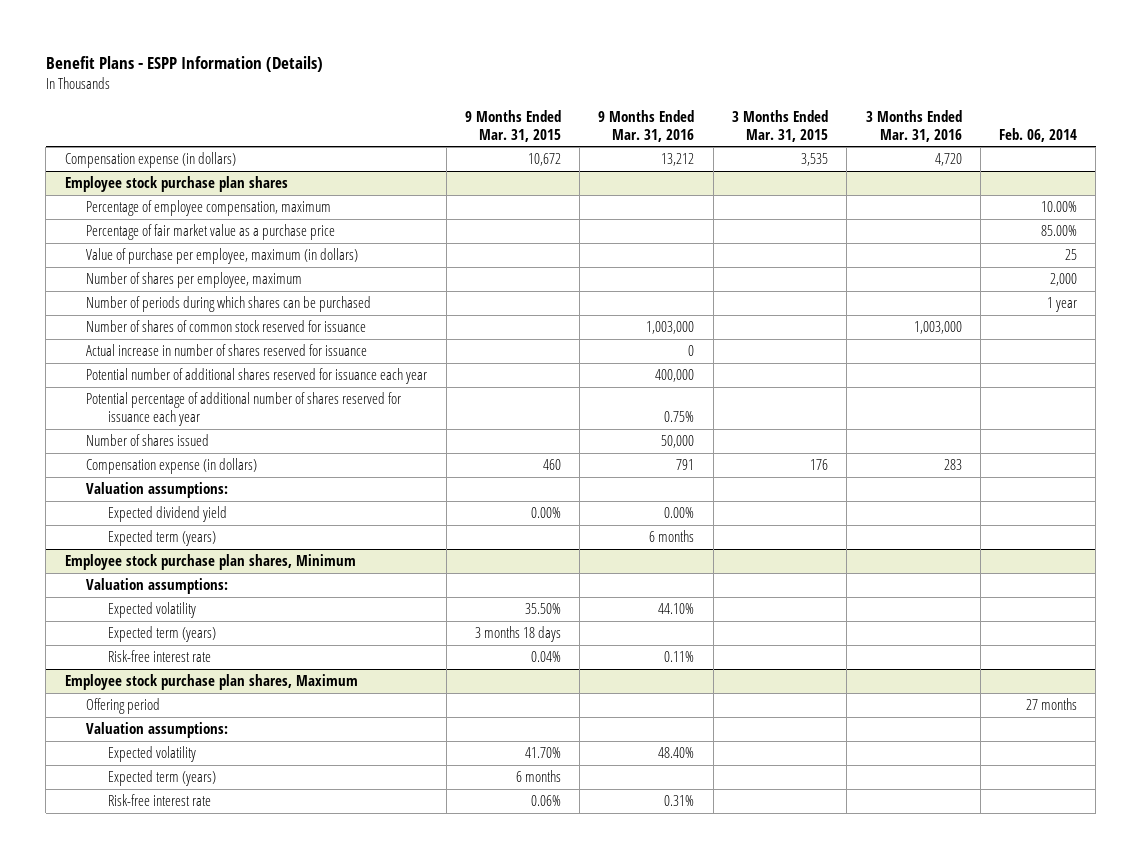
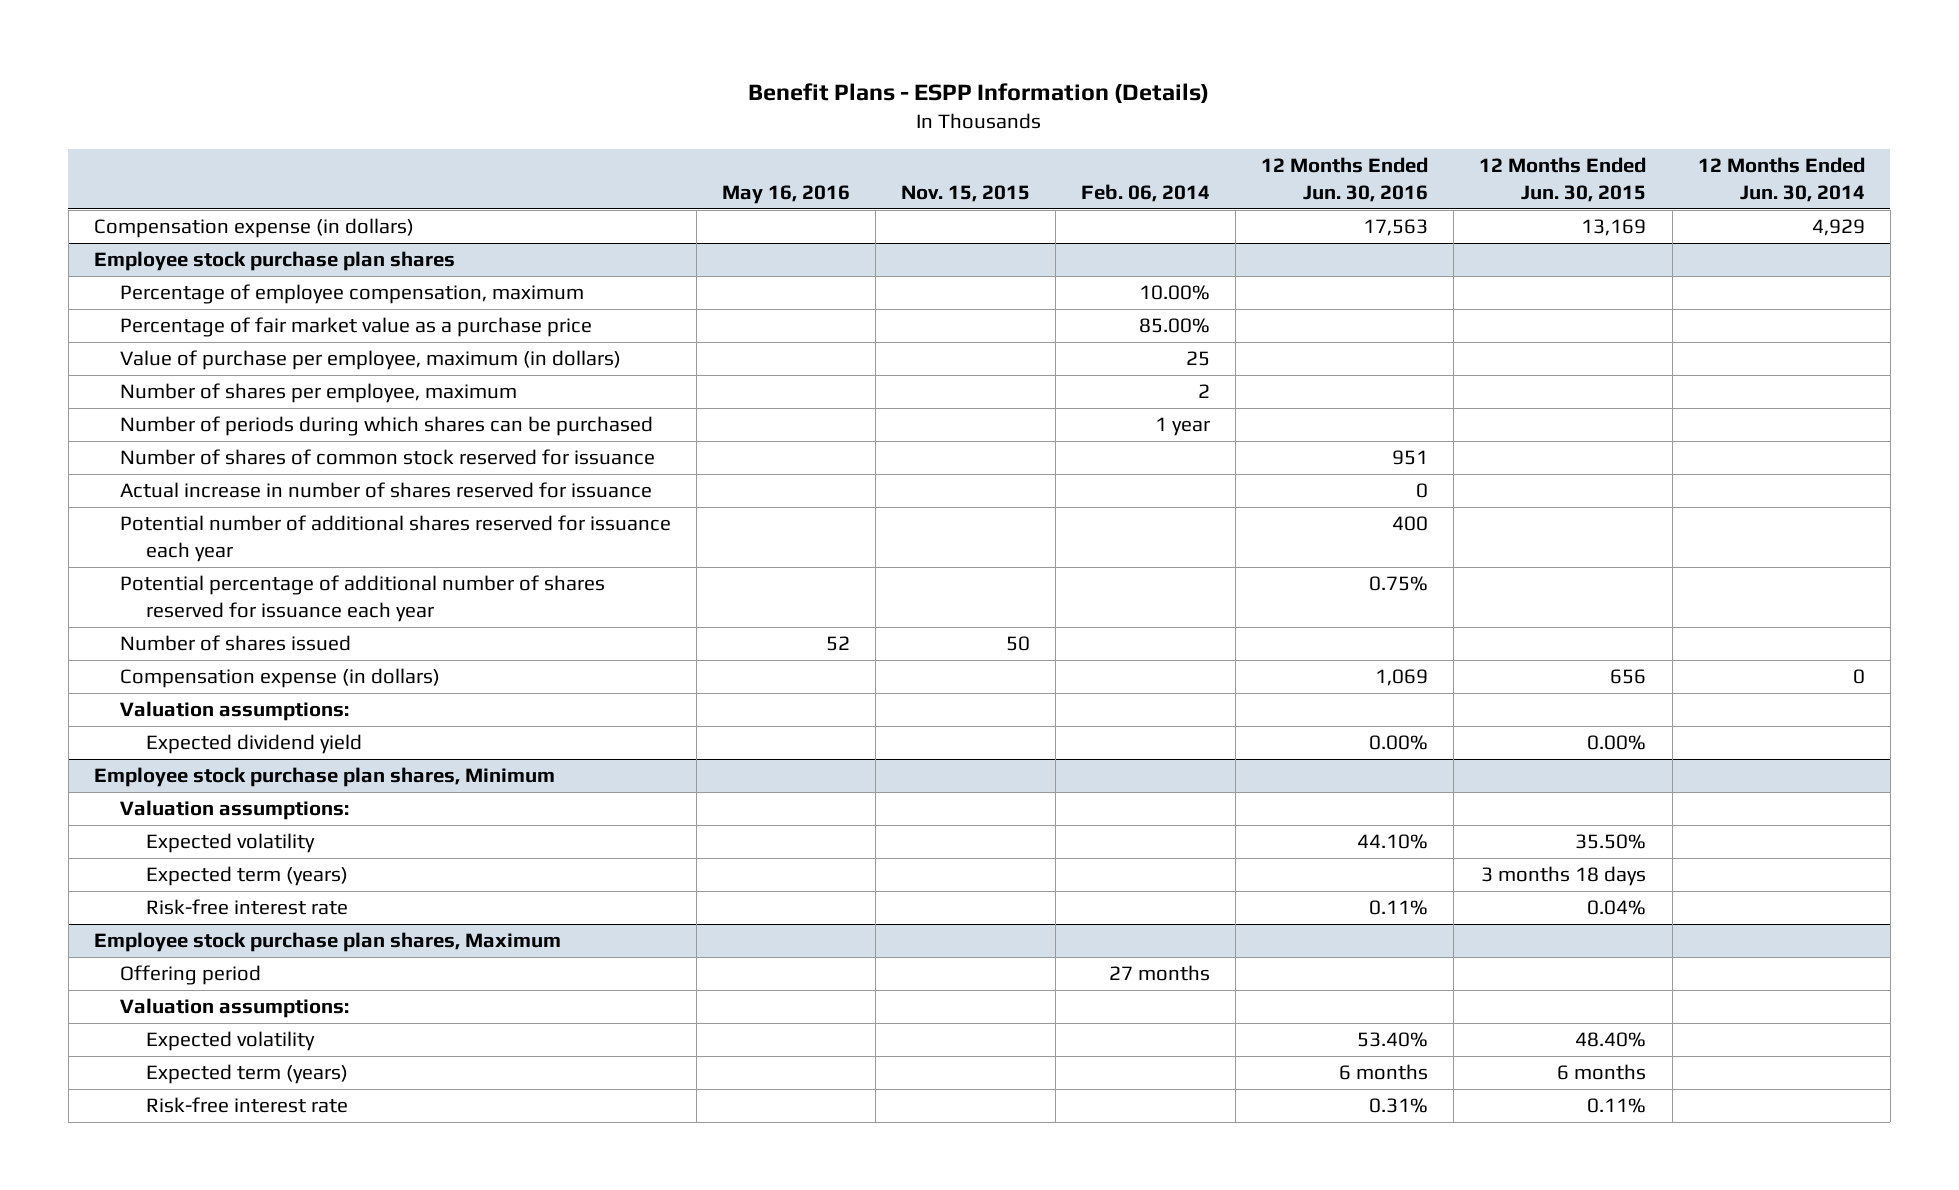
[464,109,561,142] 9 Months Ended Mar. 31, 2015 -> none
[598,109,695,142] 9 Months Ended Mar. 31, 2016 -> none
[731,109,828,142] 3 Months Ended Mar. 31, 2015 -> none
[865,109,962,142] 3 Months Ended Mar. 31, 2016 -> none
none -> [722,184,851,204] May 16, 2016
none -> [901,184,1031,202] Nov. 15, 2015
none -> [1261,157,1429,202] 12 Months Ended Jun. 30, 2016
none -> [1479,157,1647,202] 12 Months Ended Jun. 30, 2015
none -> [1697,157,1865,202] 12 Months Ended Jun. 30, 2014
[1050,273,1078,287] 2,000 -> [1198,384,1211,399] 2
[107,530,216,547] Expected term (years) -> none

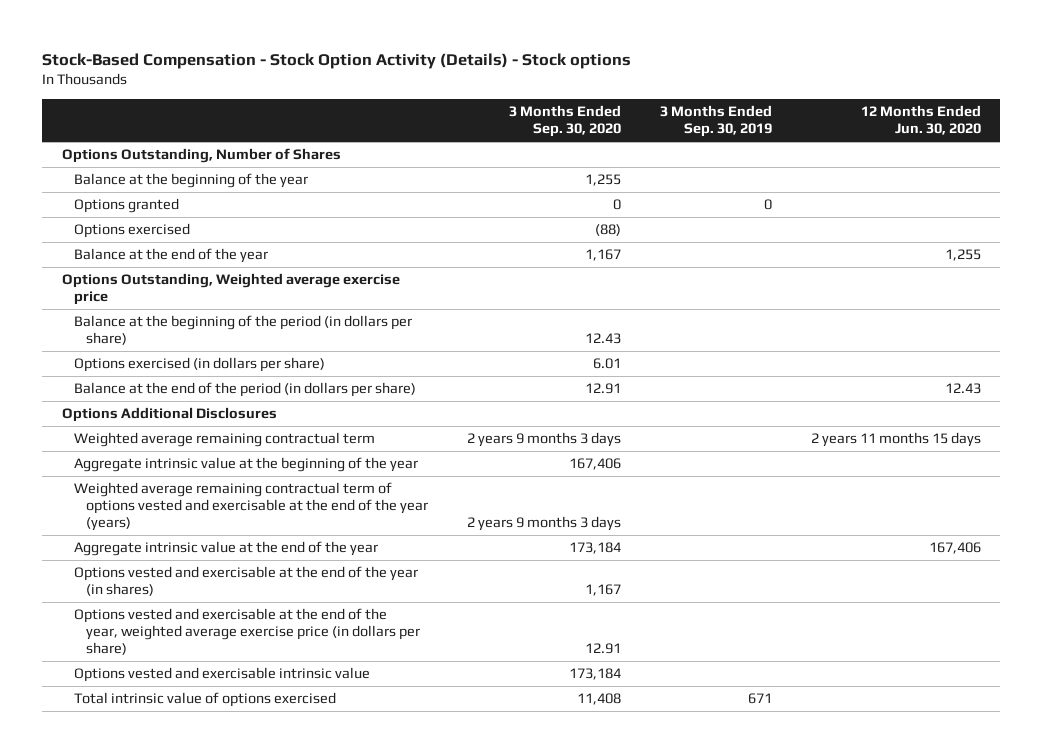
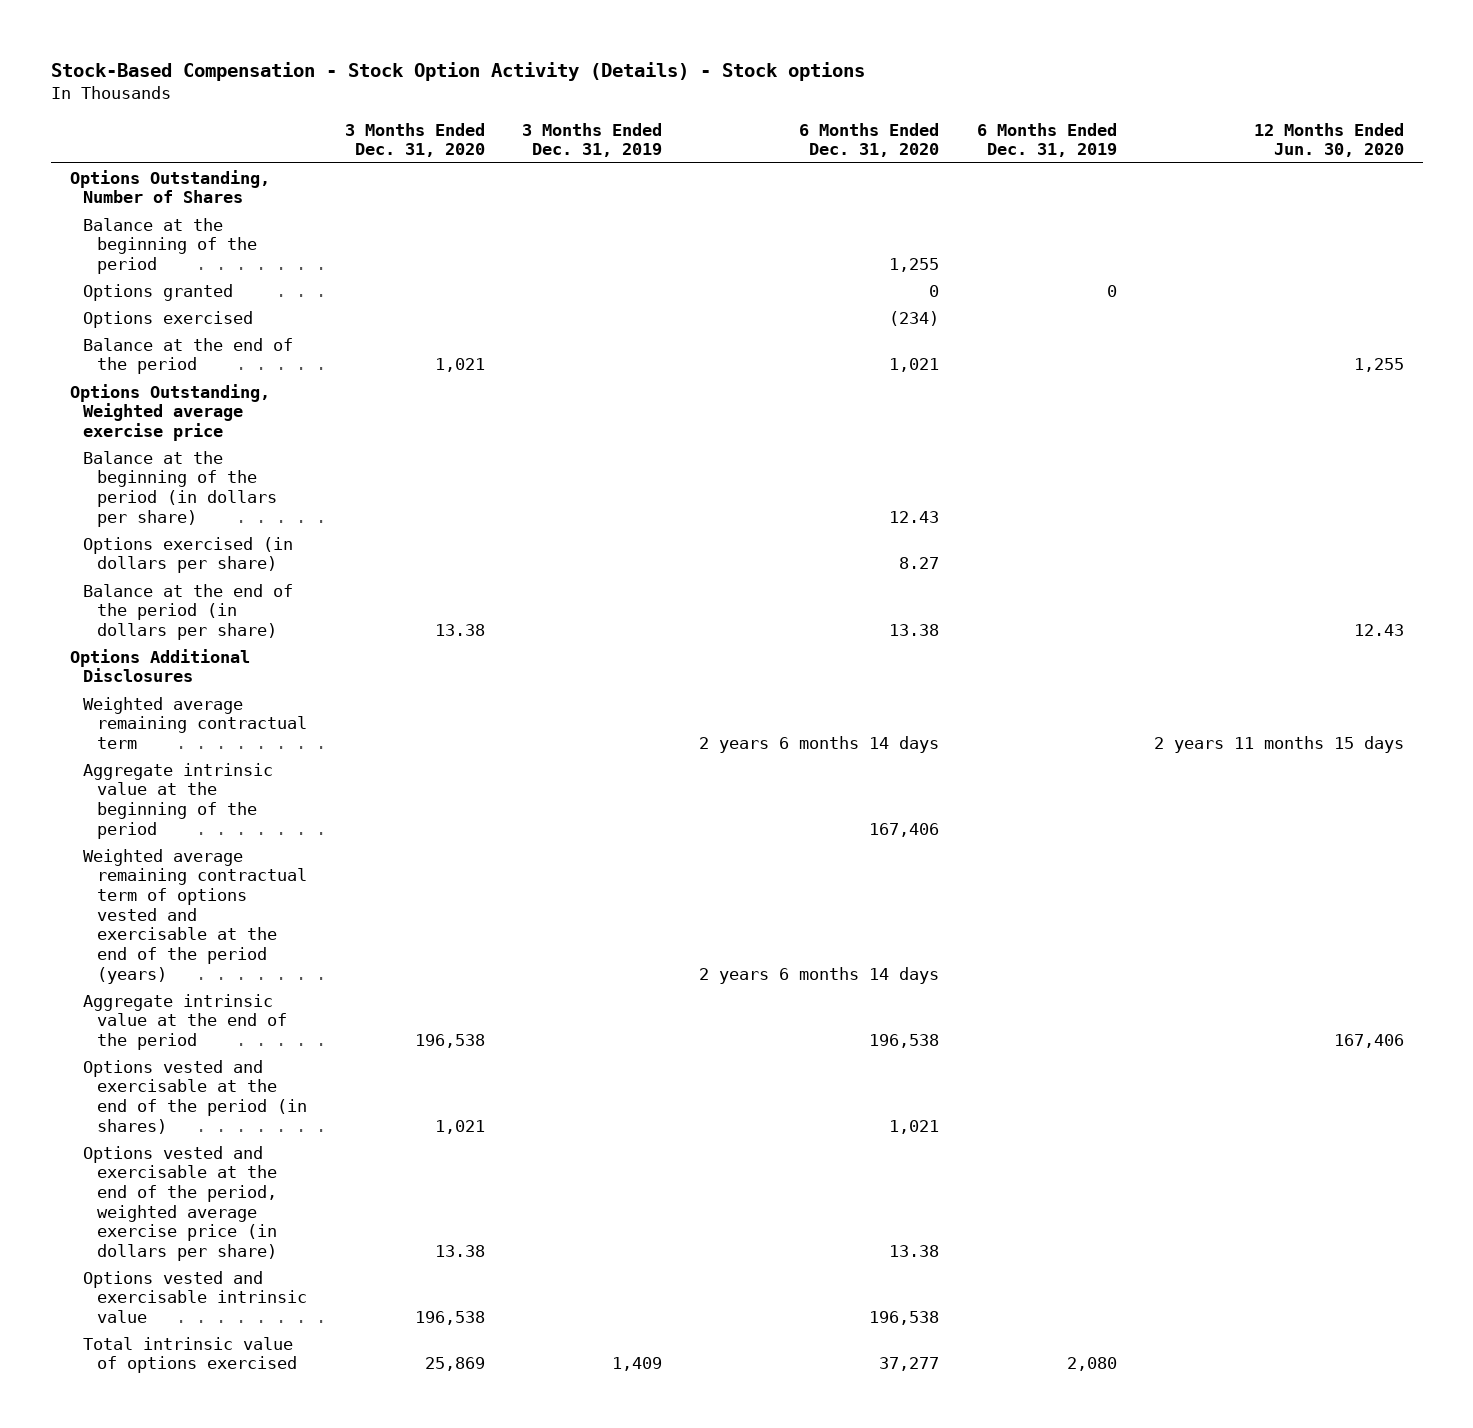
[509,105,622,138] 3 Months Ended Sep. 30, 2020 -> none
[659,105,772,138] 3 Months Ended Sep. 30, 2019 -> none
none -> [344,122,485,158] 3 Months Ended Dec. 31, 2020
none -> [521,122,662,158] 3 Months Ended Dec. 31, 2019
none -> [799,122,940,158] 6 Months Ended Dec. 31, 2020
none -> [976,122,1117,158] 6 Months Ended Dec. 31, 2019
[74,173,309,189] Balance at the beginning of the year -> [83,217,258,274] Balance at the beginning of the period
[74,248,269,264] Balance at the end of the year -> [83,337,294,375] Balance at the end of the period
[74,457,419,473] Aggregate intrinsic value at the beginning of the year -> [83,762,274,839] Aggregate intrinsic value at the beginning of the period
[74,482,429,532] Weighted average remaining contractual term of options vested and exercisable at the end of the year (years) -> [83,848,308,984] Weighted average remaining contractual term of options vested and exercisable at the end of the period (years)
[74,541,379,557] Aggregate intrinsic value at the end of the year -> [83,993,288,1050] Aggregate intrinsic value at the end of the period
[74,566,419,597] Options vested and exercisable at the end of the year (in shares) -> [83,1059,308,1134] Options vested and exercisable at the end of the period (in shares)
[74,608,421,656] Options vested and exercisable at the end of the year, weighted average exercise price (in dollars per share) -> [83,1145,278,1262] Options vested and exercisable at the end of the period, weighted average exercise price (in dollars per share)

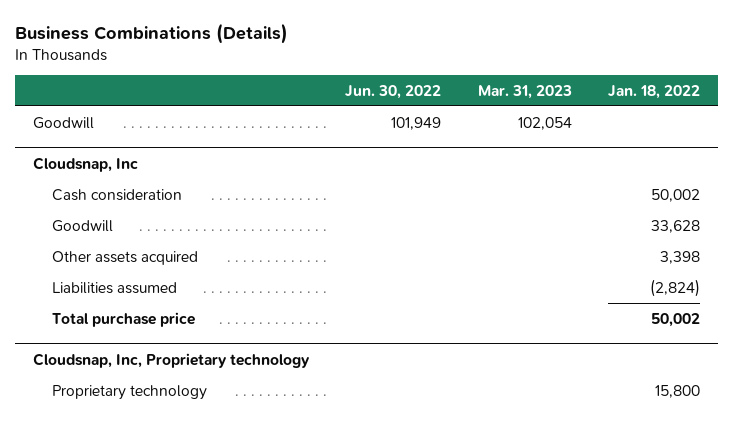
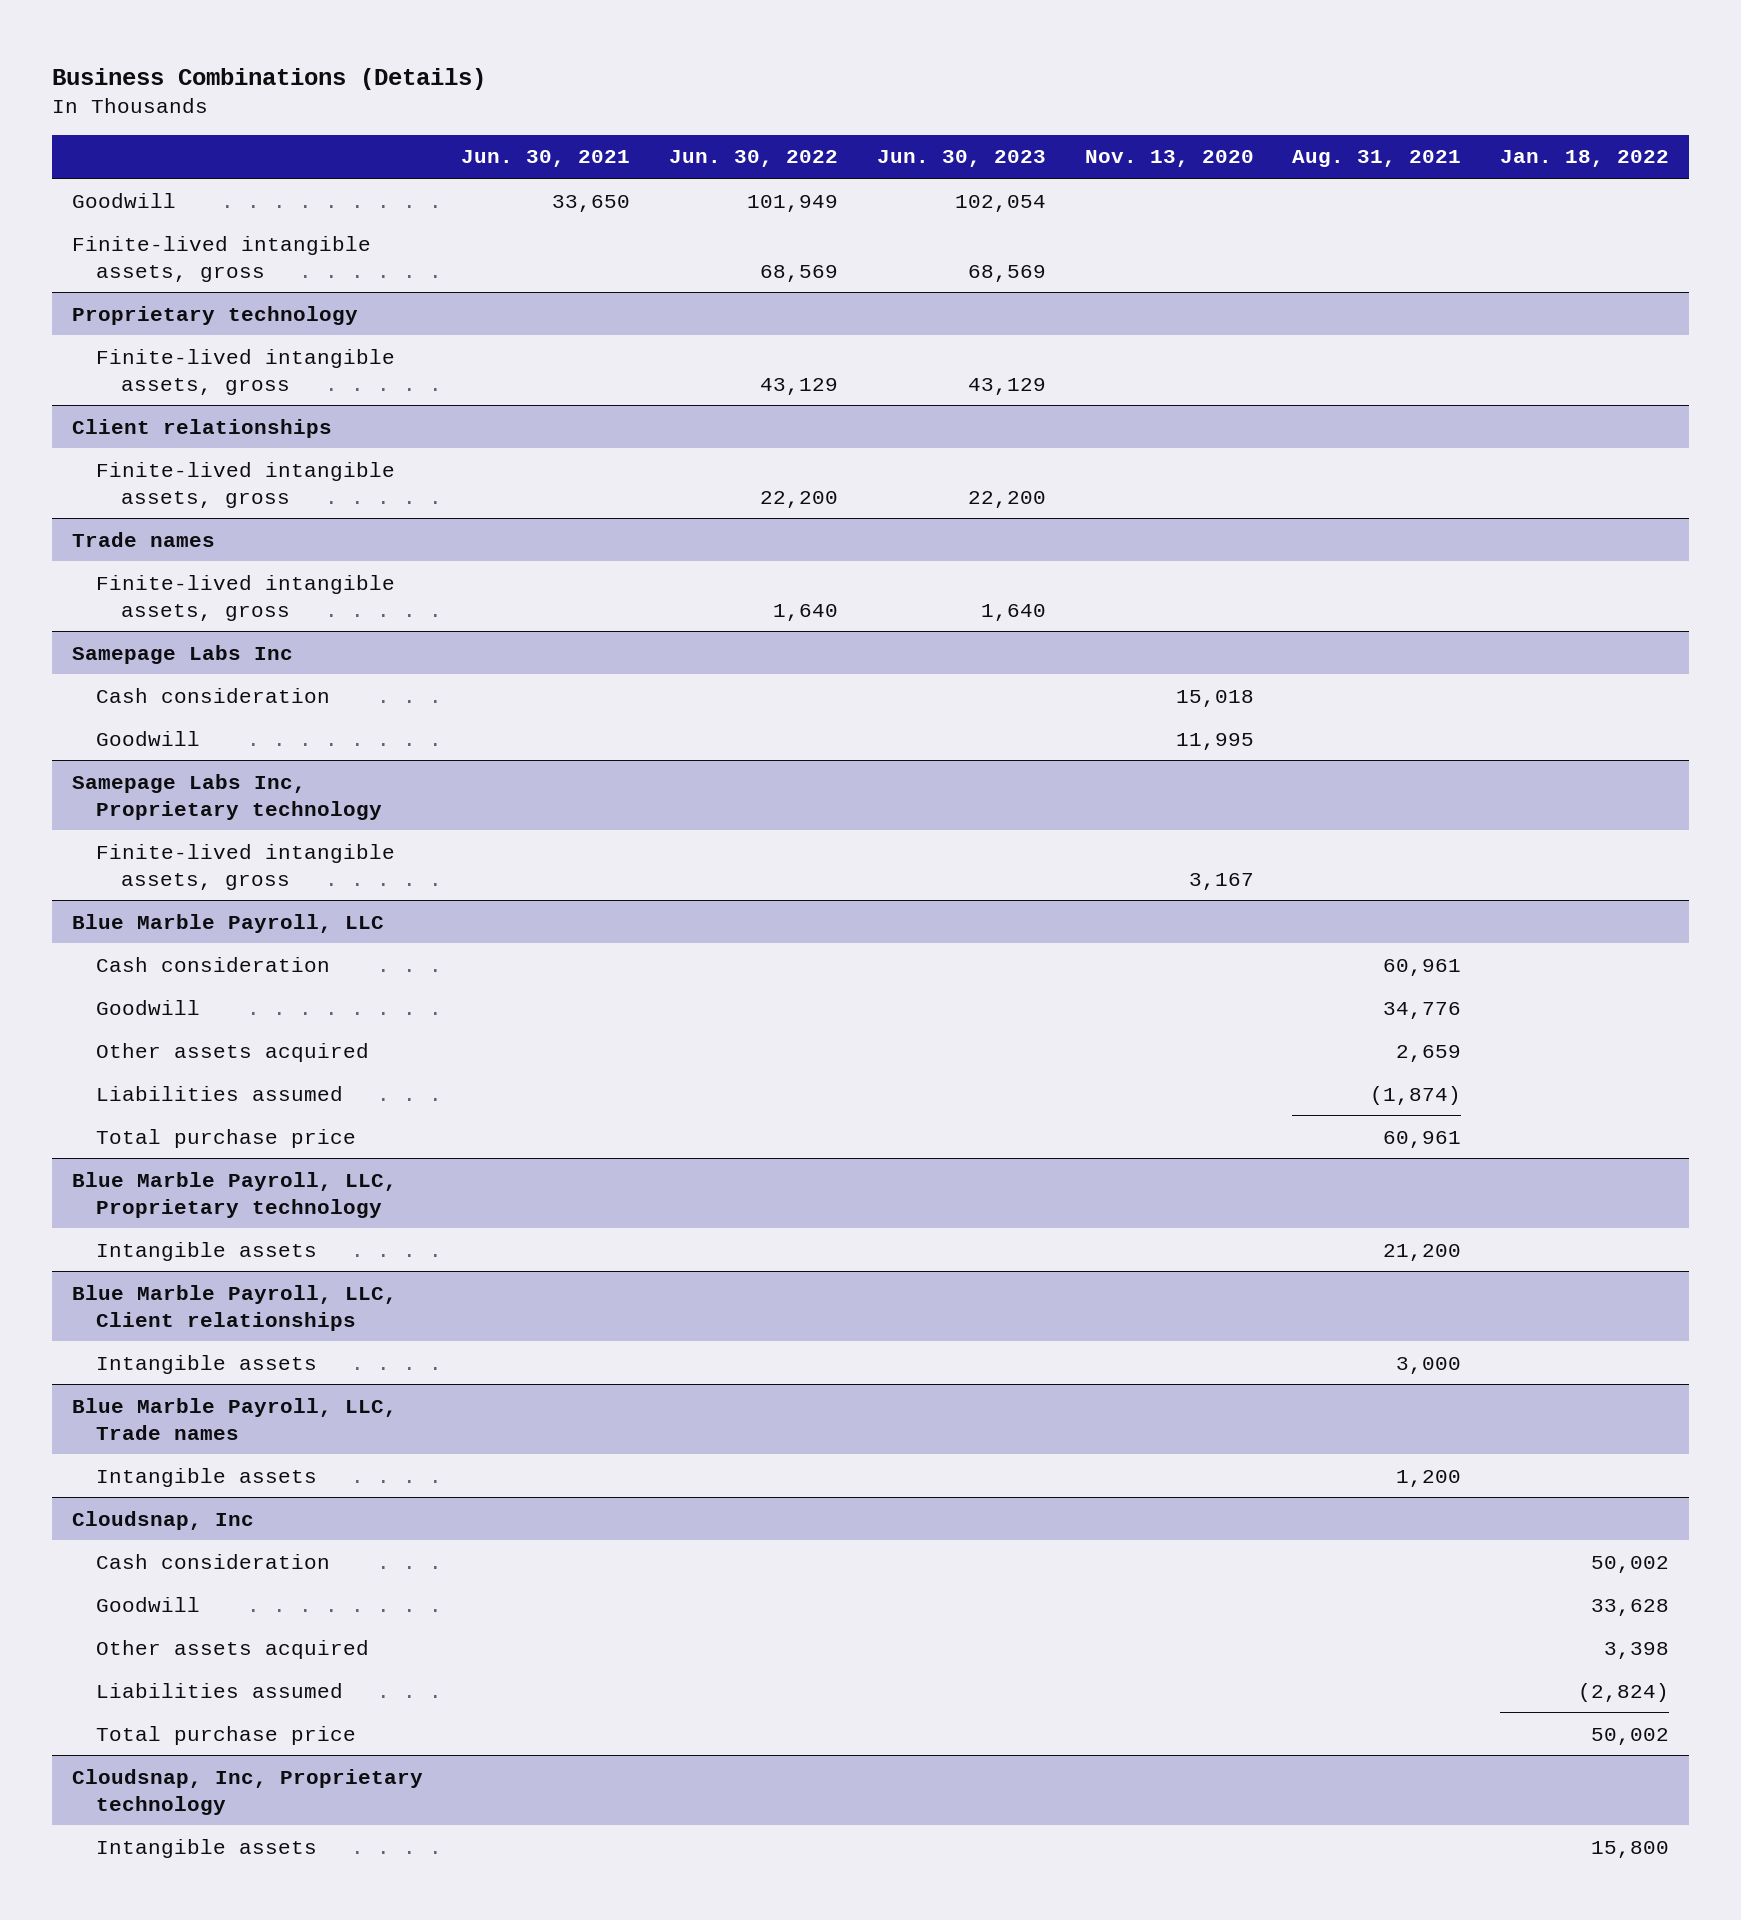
[477,84,572,99] Mar. 31, 2023 -> none
none -> [461,150,631,168] Jun. 30, 2021
none -> [876,150,1046,168] Jun. 30, 2023
none -> [1084,150,1254,168] Nov. 13, 2020
none -> [1292,150,1462,168] Aug. 31, 2021
none -> [71,235,371,282] Finite-lived intangible assets, gross
none -> [71,305,358,325] Proprietary technology
none -> [96,348,396,395] Finite-lived intangible assets, gross
none -> [71,418,332,438] Client relationships
none -> [96,461,396,508] Finite-lived intangible assets, gross
none -> [71,531,215,547] Trade names
none -> [96,574,396,621] Finite-lived intangible assets, gross
none -> [71,644,293,664] Samepage Labs Inc
none -> [96,687,331,703] Cash consideration
none -> [96,730,201,746] Goodwill
none -> [71,773,383,820] Samepage Labs Inc, Proprietary technology
none -> [96,843,396,890] Finite-lived intangible assets, gross
none -> [71,913,384,933] Blue Marble Payroll, LLC
none -> [96,956,331,972] Cash consideration
none -> [96,999,201,1015] Goodwill
none -> [96,1042,370,1062] Other assets acquired
none -> [96,1085,344,1101] Liabilities assumed
none -> [96,1128,357,1148] Total purchase price
none -> [71,1171,397,1218] Blue Marble Payroll, LLC, Proprietary technology
none -> [96,1241,318,1261] Intangible assets
none -> [71,1284,397,1331] Blue Marble Payroll, LLC, Client relationships
none -> [96,1354,318,1374] Intangible assets
none -> [71,1397,397,1440] Blue Marble Payroll, LLC, Trade names
none -> [96,1467,318,1487] Intangible assets
[51,384,207,400] Proprietary technology -> [96,1838,318,1858] Intangible assets

